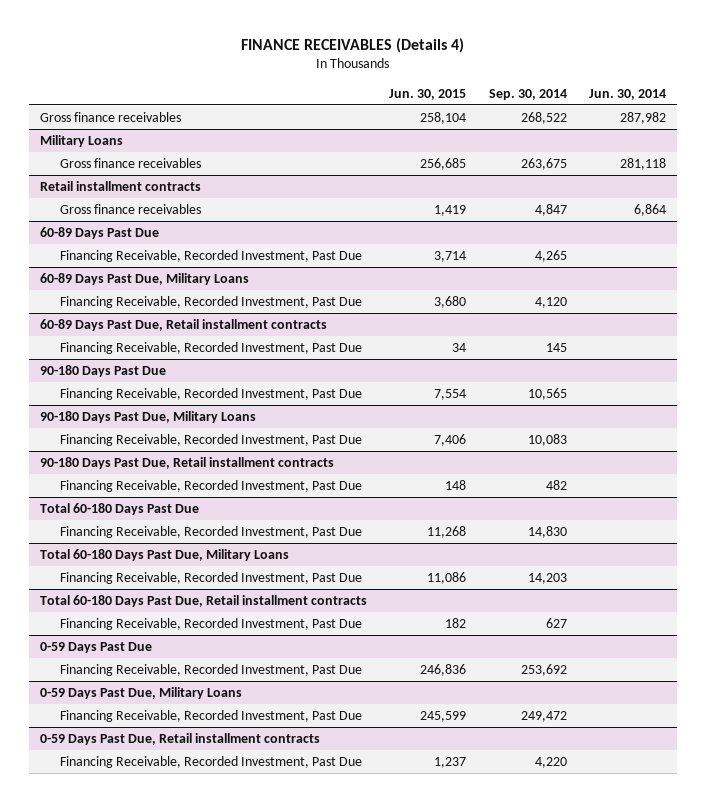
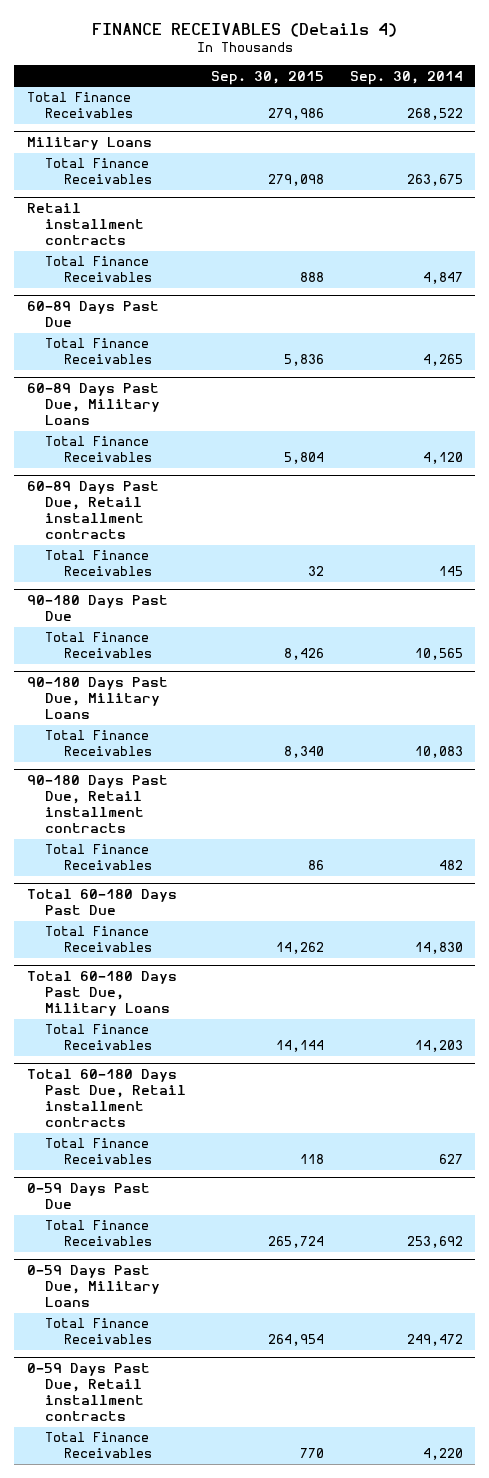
[389,88,467,100] Jun. 30, 2015 -> none
[588,88,666,100] Jun. 30, 2014 -> none
none -> [211,70,325,85] Sep. 30, 2015
[39,111,181,122] Gross finance receivables -> [26,92,134,119] Total Finance Receivables
[59,157,201,168] Gross finance receivables -> [45,158,152,185] Total Finance Receivables
[59,203,201,214] Gross finance receivables -> [45,256,152,283] Total Finance Receivables
[59,249,362,262] Financing Receivable, Recorded Investment, Past Due -> [45,338,152,365] Total Finance Receivables
[59,295,362,308] Financing Receivable, Recorded Investment, Past Due -> [45,436,152,463] Total Finance Receivables
[59,341,362,354] Financing Receivable, Recorded Investment, Past Due -> [45,550,152,577] Total Finance Receivables
[59,387,362,400] Financing Receivable, Recorded Investment, Past Due -> [45,632,152,659] Total Finance Receivables
[59,433,362,446] Financing Receivable, Recorded Investment, Past Due -> [45,730,152,757] Total Finance Receivables
[59,479,362,492] Financing Receivable, Recorded Investment, Past Due -> [45,844,152,871] Total Finance Receivables
[59,525,362,538] Financing Receivable, Recorded Investment, Past Due -> [45,926,152,953] Total Finance Receivables
[59,571,362,584] Financing Receivable, Recorded Investment, Past Due -> [45,1024,152,1051] Total Finance Receivables
[59,617,362,630] Financing Receivable, Recorded Investment, Past Due -> [45,1138,152,1165] Total Finance Receivables
[59,663,362,676] Financing Receivable, Recorded Investment, Past Due -> [45,1220,152,1247] Total Finance Receivables
[59,709,362,722] Financing Receivable, Recorded Investment, Past Due -> [45,1318,152,1345] Total Finance Receivables
[59,755,362,768] Financing Receivable, Recorded Investment, Past Due -> [45,1432,152,1459] Total Finance Receivables

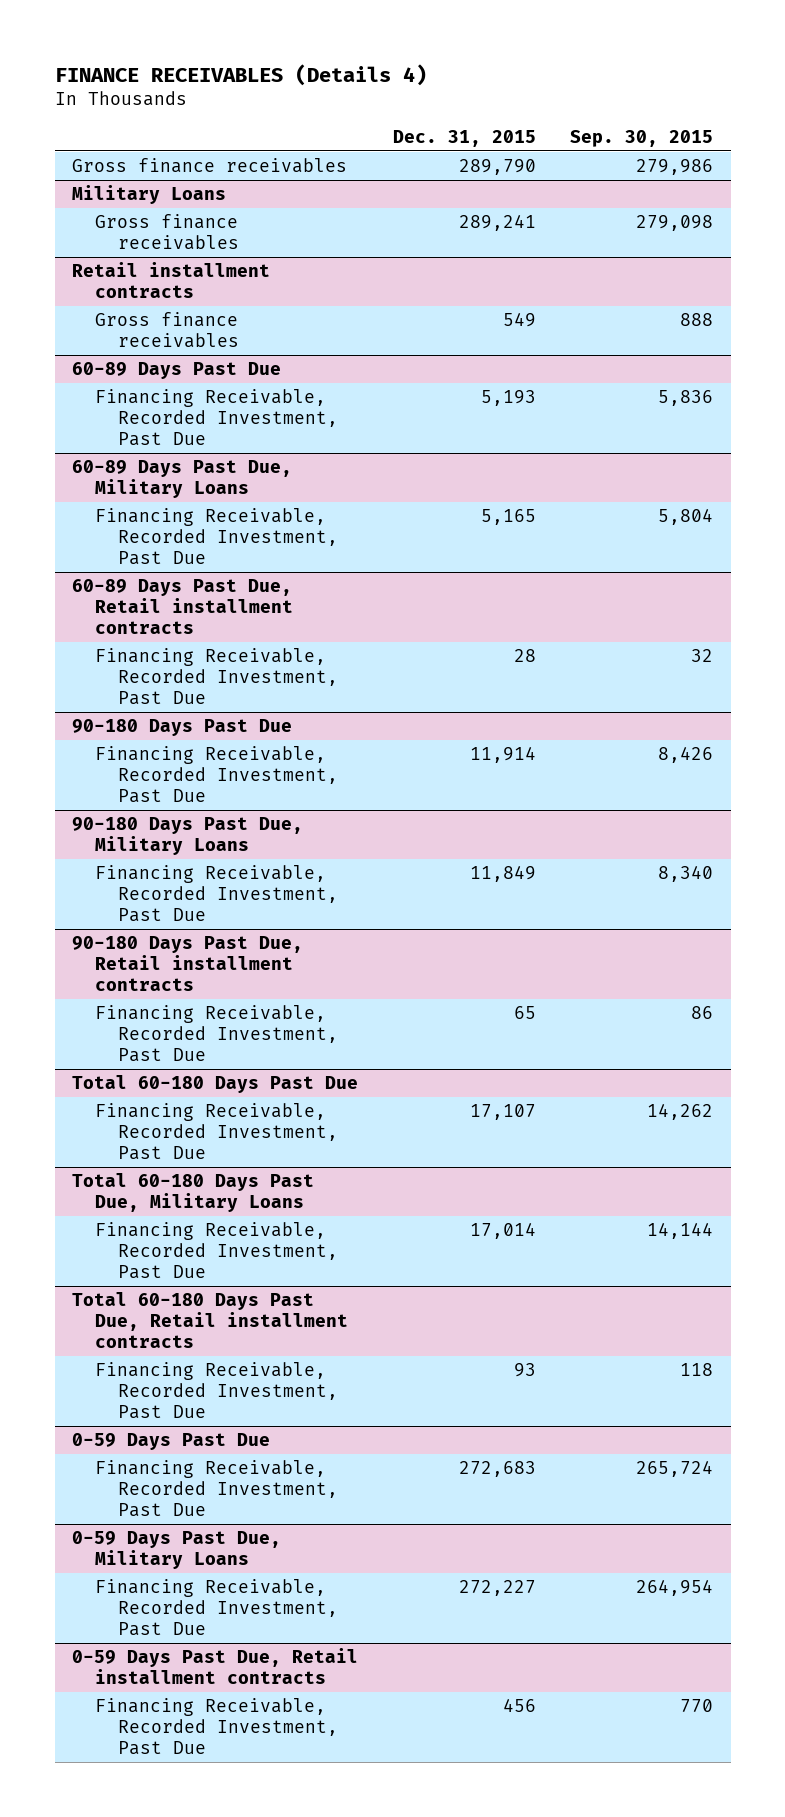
[349,70,463,85] Sep. 30, 2014 -> none
none -> [392,130,536,148] Dec. 31, 2015
[26,92,134,119] Total Finance Receivables -> [71,158,347,174] Gross finance receivables
[45,158,152,185] Total Finance Receivables -> [94,214,239,251] Gross finance receivables
[45,256,152,283] Total Finance Receivables -> [94,312,239,349] Gross finance receivables
[45,338,152,365] Total Finance Receivables -> [94,389,338,447] Financing Receivable, Recorded Investment, Past Due
[45,436,152,463] Total Finance Receivables -> [94,508,338,566] Financing Receivable, Recorded Investment, Past Due
[45,550,152,577] Total Finance Receivables -> [94,648,338,706] Financing Receivable, Recorded Investment, Past Due
[45,632,152,659] Total Finance Receivables -> [94,746,338,804] Financing Receivable, Recorded Investment, Past Due
[45,730,152,757] Total Finance Receivables -> [94,865,338,923] Financing Receivable, Recorded Investment, Past Due
[45,844,152,871] Total Finance Receivables -> [94,1005,338,1063] Financing Receivable, Recorded Investment, Past Due
[45,926,152,953] Total Finance Receivables -> [94,1103,338,1161] Financing Receivable, Recorded Investment, Past Due
[45,1024,152,1051] Total Finance Receivables -> [94,1222,338,1280] Financing Receivable, Recorded Investment, Past Due
[45,1138,152,1165] Total Finance Receivables -> [94,1362,338,1420] Financing Receivable, Recorded Investment, Past Due
[45,1220,152,1247] Total Finance Receivables -> [94,1460,338,1518] Financing Receivable, Recorded Investment, Past Due
[45,1318,152,1345] Total Finance Receivables -> [94,1579,338,1637] Financing Receivable, Recorded Investment, Past Due
[45,1432,152,1459] Total Finance Receivables -> [94,1698,338,1756] Financing Receivable, Recorded Investment, Past Due

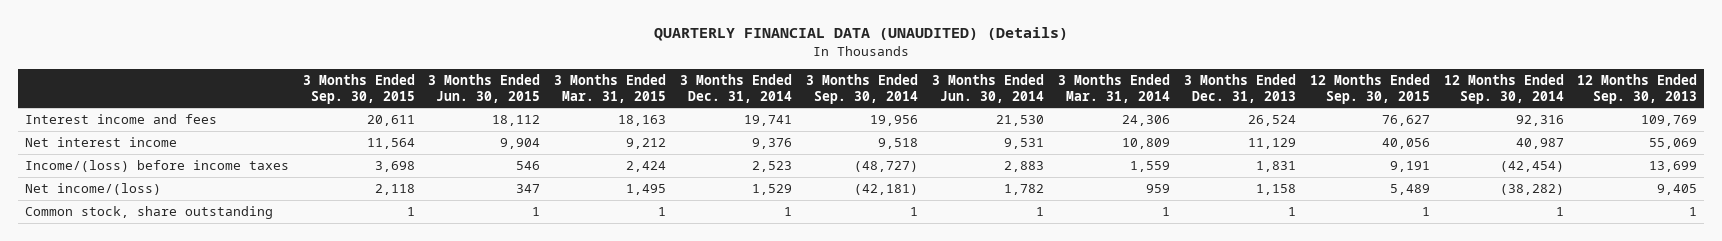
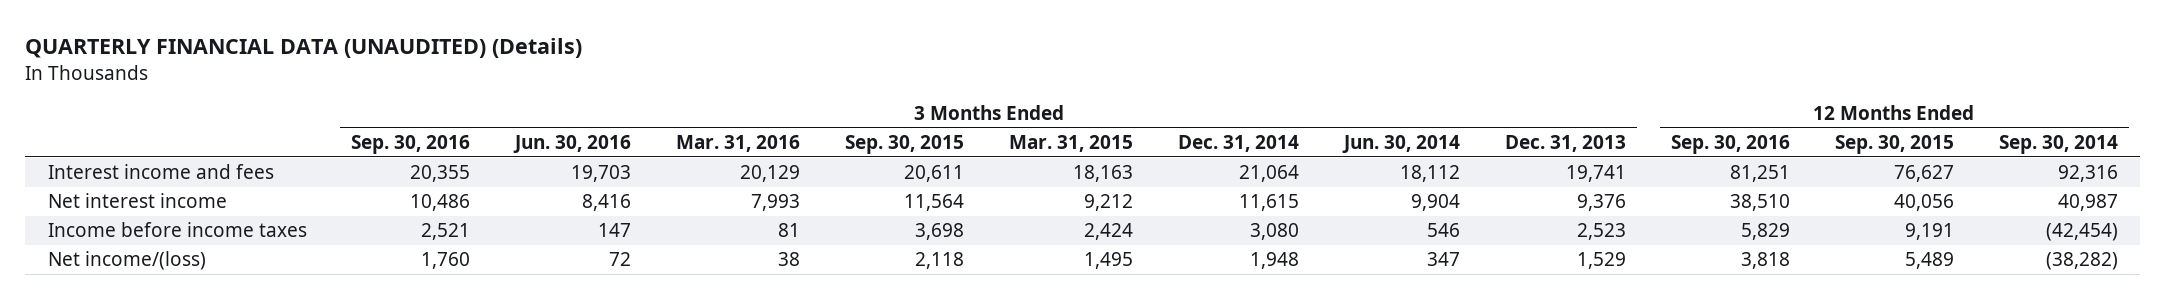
[428,73,541,103] 3 Months Ended Jun. 30, 2015 -> none
[806,73,919,104] 3 Months Ended Sep. 30, 2014 -> none
[1057,73,1170,103] 3 Months Ended Mar. 31, 2014 -> none
[1577,73,1698,104] 12 Months Ended Sep. 30, 2013 -> none
none -> [351,134,471,154] Sep. 30, 2016
none -> [513,134,632,153] Jun. 30, 2016
none -> [676,134,801,152] Mar. 31, 2016
none -> [1670,134,1790,154] Sep. 30, 2016
[24,206,273,220] Common stock, share outstanding -> none
[744,115,793,127] 19,741 -> [1239,165,1300,183] 21,064
[995,115,1044,127] 21,530 -> [1399,165,1460,183] 18,112
[1247,115,1296,127] 26,524 -> [1565,165,1626,183] 19,741
[752,138,793,150] 9,376 -> [1239,194,1300,212] 11,615
[1003,138,1044,150] 9,531 -> [1410,194,1460,212] 9,904
[1247,138,1296,150] 11,129 -> [1576,194,1626,212] 9,376
[24,160,289,173] Income/(loss) before income taxes -> [47,222,307,238] Income before income taxes
[752,161,793,173] 2,523 -> [1250,223,1300,241] 3,080
[1003,161,1044,173] 2,883 -> [1426,223,1460,238] 546
[1255,161,1296,173] 1,831 -> [1576,223,1626,241] 2,523
[752,184,793,196] 1,529 -> [1250,252,1300,270] 1,948
[1003,184,1044,196] 1,782 -> [1426,252,1460,267] 347
[1255,184,1296,196] 1,158 -> [1576,252,1626,270] 1,529

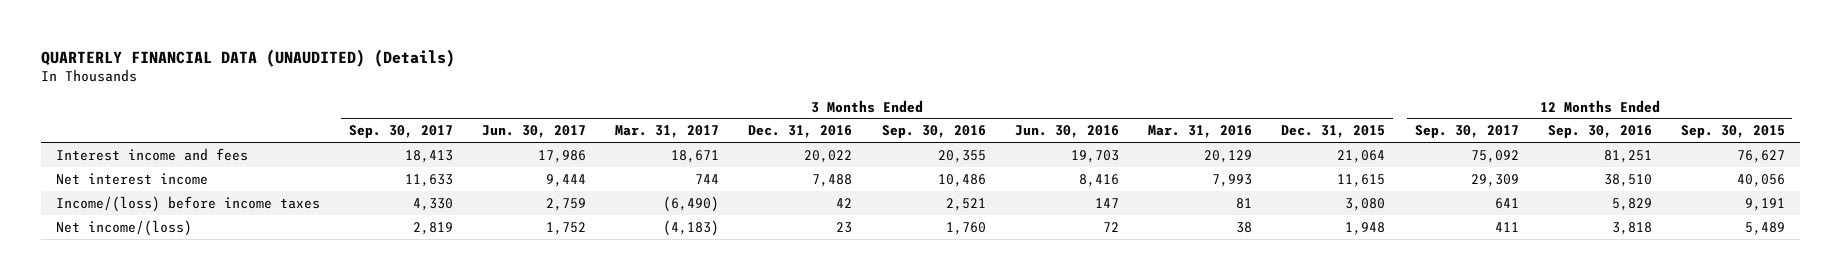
[845,134,965,154] Sep. 30, 2015 -> none
[1009,134,1134,152] Mar. 31, 2015 -> none
[1178,134,1300,152] Dec. 31, 2014 -> none
[1341,134,1460,153] Jun. 30, 2014 -> none
[1504,134,1626,152] Dec. 31, 2013 -> none
[1998,134,2118,154] Sep. 30, 2014 -> none
none -> [348,125,453,139] Sep. 30, 2017
none -> [481,125,586,139] Jun. 30, 2017
none -> [615,125,720,139] Mar. 31, 2017
none -> [748,125,853,139] Dec. 31, 2016
none -> [1281,125,1386,139] Dec. 31, 2015
none -> [1414,125,1519,139] Sep. 30, 2017
[47,222,307,238] Income before income taxes -> [55,195,320,212] Income/(loss) before income taxes

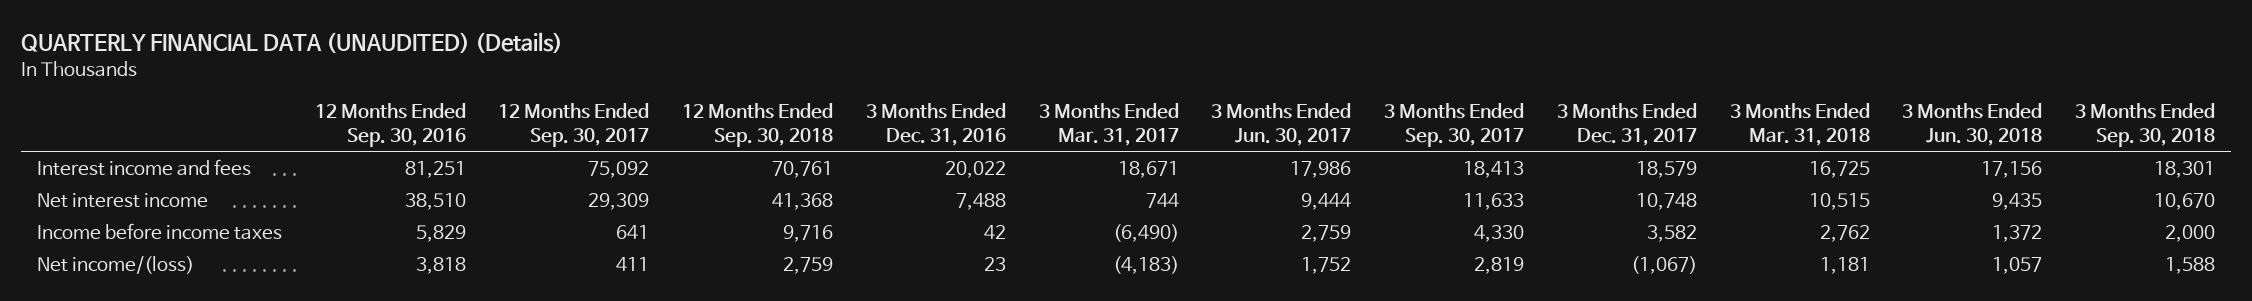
[881,125,986,139] Sep. 30, 2016 -> none
[1014,125,1119,139] Jun. 30, 2016 -> none
[1148,125,1253,139] Mar. 31, 2016 -> none
[1281,125,1386,139] Dec. 31, 2015 -> none
[1680,125,1785,139] Sep. 30, 2015 -> none
none -> [682,103,834,148] 12 Months Ended Sep. 30, 2018
none -> [1556,103,1697,147] 3 Months Ended Dec. 31, 2017
none -> [1729,103,1870,147] 3 Months Ended Mar. 31, 2018
none -> [1902,103,2043,147] 3 Months Ended Jun. 30, 2018
none -> [2075,103,2216,148] 3 Months Ended Sep. 30, 2018
[55,195,320,212] Income/(loss) before income taxes -> [36,222,282,240] Income before income taxes

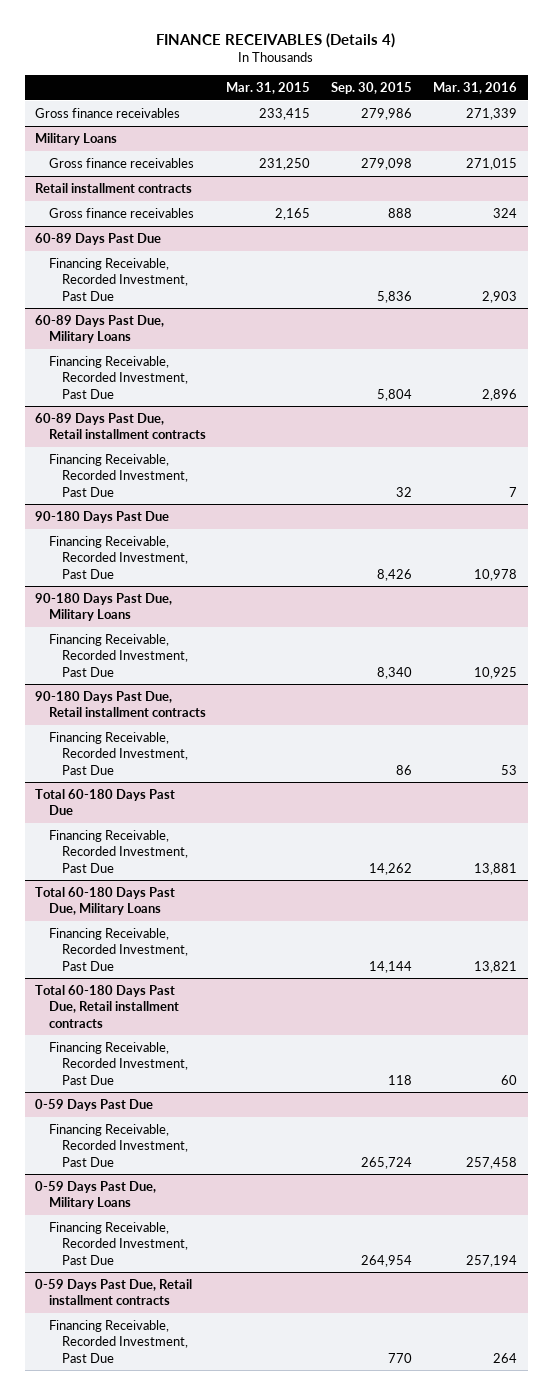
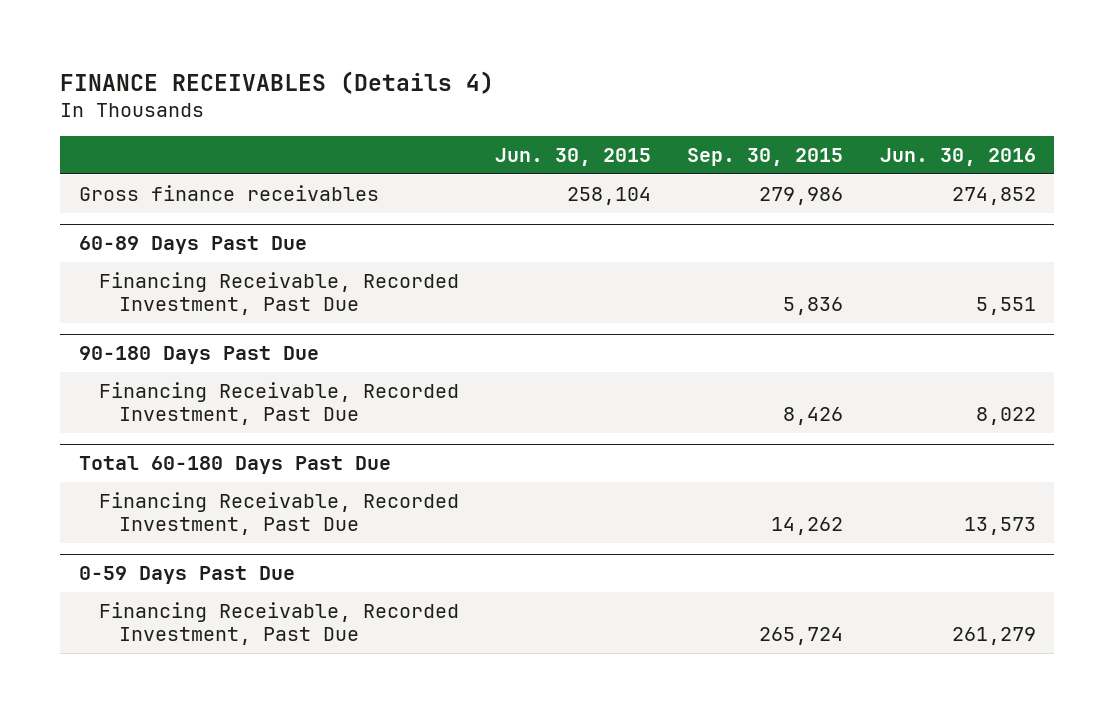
[226,82,311,95] Mar. 31, 2015 -> none
[433,82,518,95] Mar. 31, 2016 -> none
none -> [495,148,652,167] Jun. 30, 2015
none -> [879,148,1036,167] Jun. 30, 2016
[35,133,118,146] Military Loans -> none
[48,158,194,169] Gross finance receivables -> none
[35,183,193,194] Retail installment contracts -> none
[48,208,194,219] Gross finance receivables -> none
[35,315,165,344] 60-89 Days Past Due, Military Loans -> none
[48,356,188,399] Financing Receivable, Recorded Investment, Past Due -> none
[35,413,206,440] 60-89 Days Past Due, Retail installment contracts -> none
[48,454,188,497] Financing Receivable, Recorded Investment, Past Due -> none
[35,593,173,622] 90-180 Days Past Due, Military Loans -> none
[48,634,188,677] Financing Receivable, Recorded Investment, Past Due -> none
[35,691,206,718] 90-180 Days Past Due, Retail installment contracts -> none
[48,732,188,775] Financing Receivable, Recorded Investment, Past Due -> none
[35,887,176,916] Total 60-180 Days Past Due, Military Loans -> none
[48,928,188,971] Financing Receivable, Recorded Investment, Past Due -> none
[35,985,179,1028] Total 60-180 Days Past Due, Retail installment contracts -> none
[48,1042,188,1085] Financing Receivable, Recorded Investment, Past Due -> none
[35,1181,157,1210] 0-59 Days Past Due, Military Loans -> none
[48,1222,188,1265] Financing Receivable, Recorded Investment, Past Due -> none
[35,1279,193,1306] 0-59 Days Past Due, Retail installment contracts -> none
[48,1320,188,1363] Financing Receivable, Recorded Investment, Past Due -> none

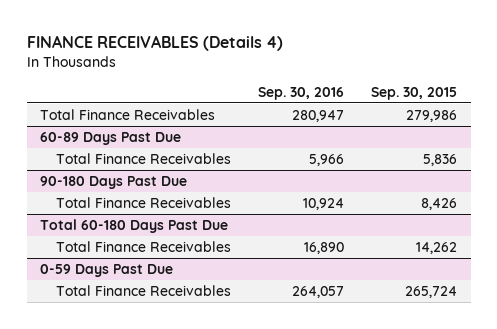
[495,148,652,167] Jun. 30, 2015 -> none
[879,148,1036,167] Jun. 30, 2016 -> none
none -> [257,86,344,100] Sep. 30, 2016
[78,184,379,201] Gross finance receivables -> [40,108,216,120] Total Finance Receivables
[98,271,459,316] Financing Receivable, Recorded Investment, Past Due -> [55,152,231,164] Total Finance Receivables
[98,381,459,426] Financing Receivable, Recorded Investment, Past Due -> [55,196,231,208] Total Finance Receivables
[98,491,459,536] Financing Receivable, Recorded Investment, Past Due -> [55,240,231,252] Total Finance Receivables
[98,601,459,646] Financing Receivable, Recorded Investment, Past Due -> [55,284,231,296] Total Finance Receivables

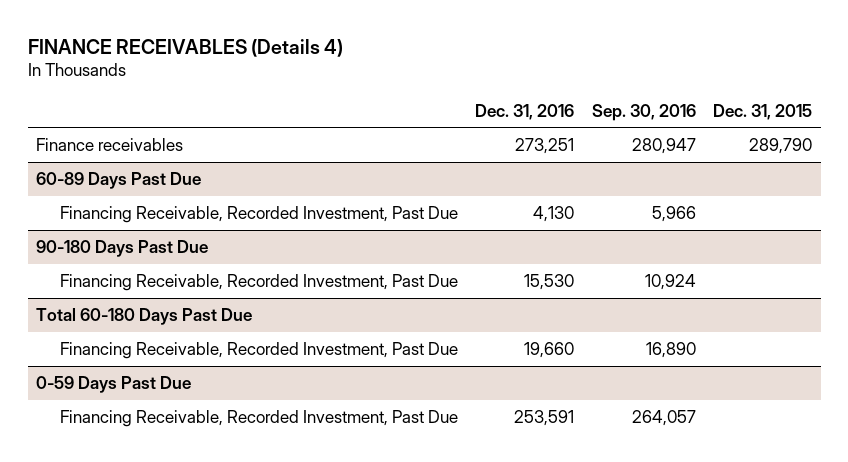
[371,86,458,100] Sep. 30, 2015 -> none
none -> [475,103,575,120] Dec. 31, 2016
none -> [712,103,812,120] Dec. 31, 2015
[40,108,216,120] Total Finance Receivables -> [36,138,184,152] Finance receivables
[55,152,231,164] Total Finance Receivables -> [59,206,458,224] Financing Receivable, Recorded Investment, Past Due
[55,196,231,208] Total Finance Receivables -> [59,274,458,292] Financing Receivable, Recorded Investment, Past Due
[55,240,231,252] Total Finance Receivables -> [59,342,458,360] Financing Receivable, Recorded Investment, Past Due
[55,284,231,296] Total Finance Receivables -> [59,410,458,428] Financing Receivable, Recorded Investment, Past Due

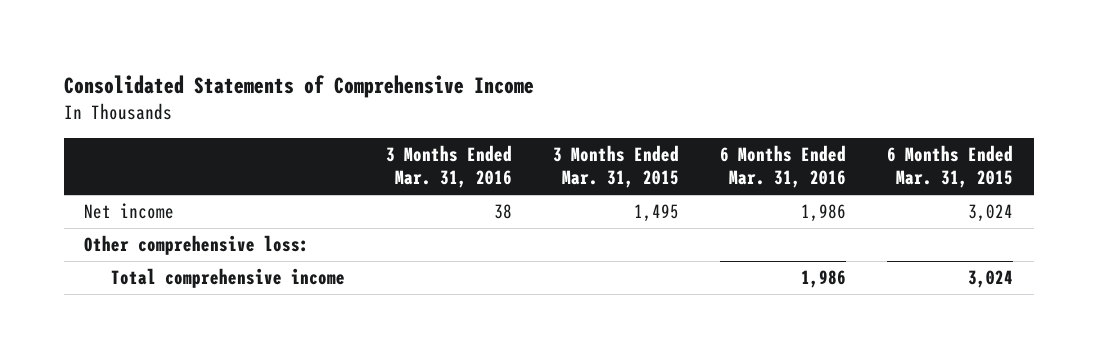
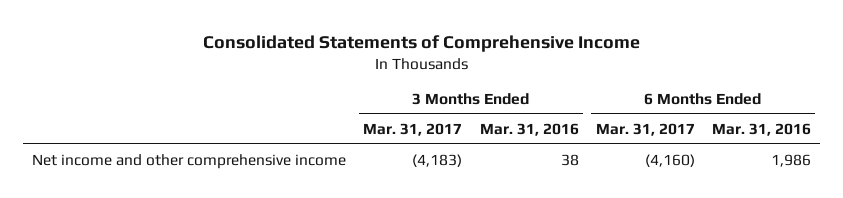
[553,144,680,189] 3 Months Ended Mar. 31, 2015 -> none
[887,144,1014,189] 6 Months Ended Mar. 31, 2015 -> none
none -> [363,122,463,136] Mar. 31, 2017
none -> [595,122,695,136] Mar. 31, 2017
[84,235,310,256] Other comprehensive loss: -> none
[110,268,345,289] Total comprehensive income -> none
[84,203,175,220] Net income -> [32,153,347,169] Net income and other comprehensive income

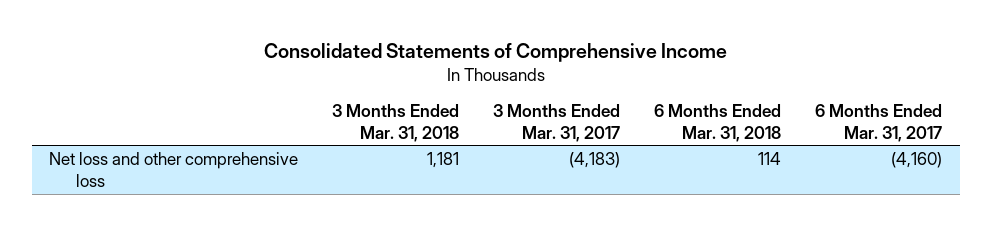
[479,122,579,136] Mar. 31, 2016 -> none
[712,122,812,136] Mar. 31, 2016 -> none
none -> [332,103,460,142] 3 Months Ended Mar. 31, 2018
none -> [654,103,782,142] 6 Months Ended Mar. 31, 2018
[32,153,347,169] Net income and other comprehensive income -> [49,152,299,187] Net loss and other comprehensive loss

